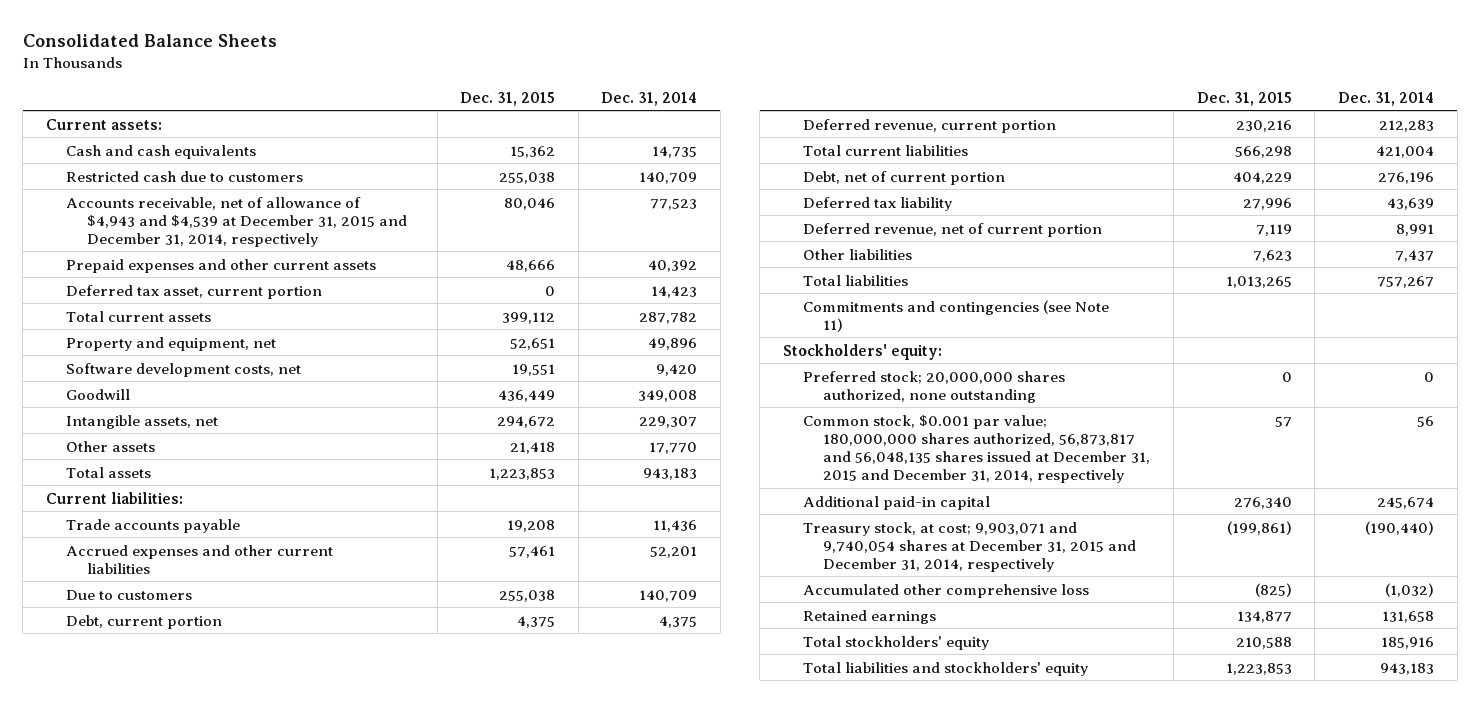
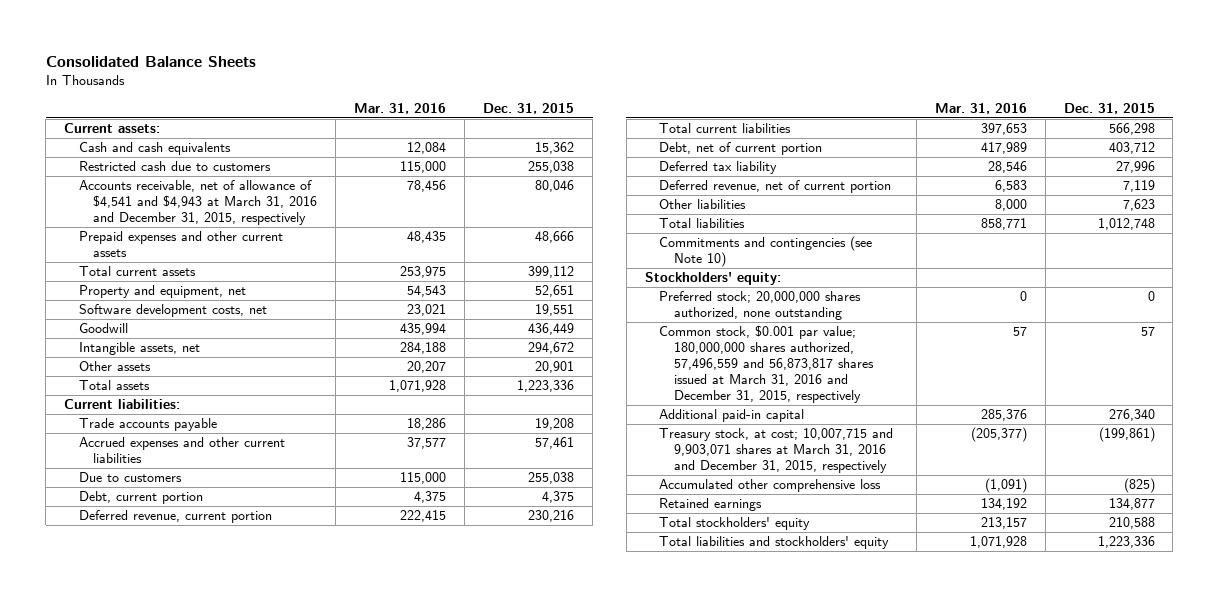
[601,91,698,106] Dec. 31, 2014 -> none
none -> [354,102,447,114] Mar. 31, 2016
[66,196,407,247] Accounts receivable, net of allowance of $4,943 and $4,539 at December 31, 2015 and December 31, 2014, respectively -> [78,180,318,226] Accounts receivable, net of allowance of $4,541 and $4,943 at March 31, 2016 and December 31, 2015, respectively
[66,284,323,299] Deferred tax asset, current portion -> none
[510,441,556,454] 21,418 -> [535,361,575,374] 20,901
[489,467,556,480] 1,223,853 -> [517,380,575,393] 1,223,336
[1232,171,1292,184] 404,229 -> [1108,142,1155,155] 403,712
[1225,275,1292,288] 1,013,265 -> [1097,218,1155,231] 1,012,748
[803,299,1110,332] Commitments and contingencies (see Note 11) -> [659,236,873,268] Commitments and contingencies (see Note 10)
[803,414,1151,483] Common stock, $0.001 par value; 180,000,000 shares authorized, 56,873,817 and 56,048,135 shares issued at December 31, 2015 and December 31, 2014, respectively -> [659,325,874,404] Common stock, $0.001 par value; 180,000,000 shares authorized, 57,496,559 and 56,873,817 shares issued at March 31, 2016 and December 31, 2015, respectively
[803,521,1137,572] Treasury stock, at cost; 9,903,071 and 9,740,054 shares at December 31, 2015 and December 31, 2014, respectively -> [659,428,894,474] Treasury stock, at cost; 10,007,715 and 9,903,071 shares at March 31, 2016 and December 31, 2015, respectively
[1225,662,1292,675] 1,223,853 -> [1097,536,1155,549] 1,223,336

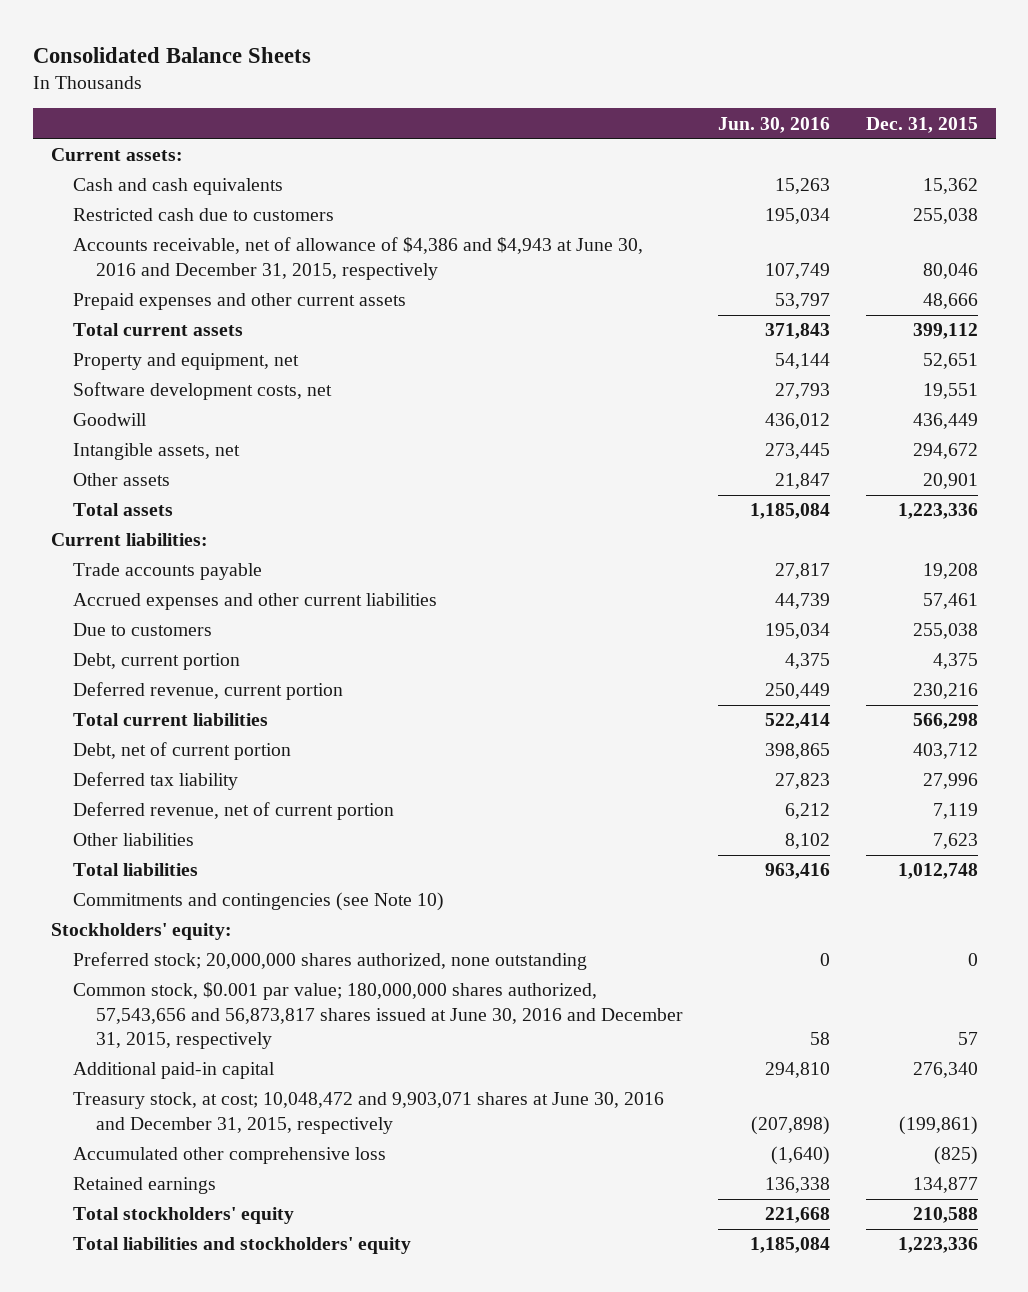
[354,102,447,114] Mar. 31, 2016 -> none
none -> [718,116,831,133] Jun. 30, 2016
[78,180,318,226] Accounts receivable, net of allowance of $4,541 and $4,943 at March 31, 2016 and December 31, 2015, respectively -> [73,237,644,280] Accounts receivable, net of allowance of $4,386 and $4,943 at June 30, 2016 and December 31, 2015, respectively
[659,325,874,404] Common stock, $0.001 par value; 180,000,000 shares authorized, 57,496,559 and 56,873,817 shares issued at March 31, 2016 and December 31, 2015, respectively -> [73,982,683,1050] Common stock, $0.001 par value; 180,000,000 shares authorized, 57,543,656 and 56,873,817 shares issued at June 30, 2016 and December 31, 2015, respectively
[659,428,894,474] Treasury stock, at cost; 10,007,715 and 9,903,071 shares at March 31, 2016 and December 31, 2015, respectively -> [73,1092,665,1134] Treasury stock, at cost; 10,048,472 and 9,903,071 shares at June 30, 2016 and December 31, 2015, respectively

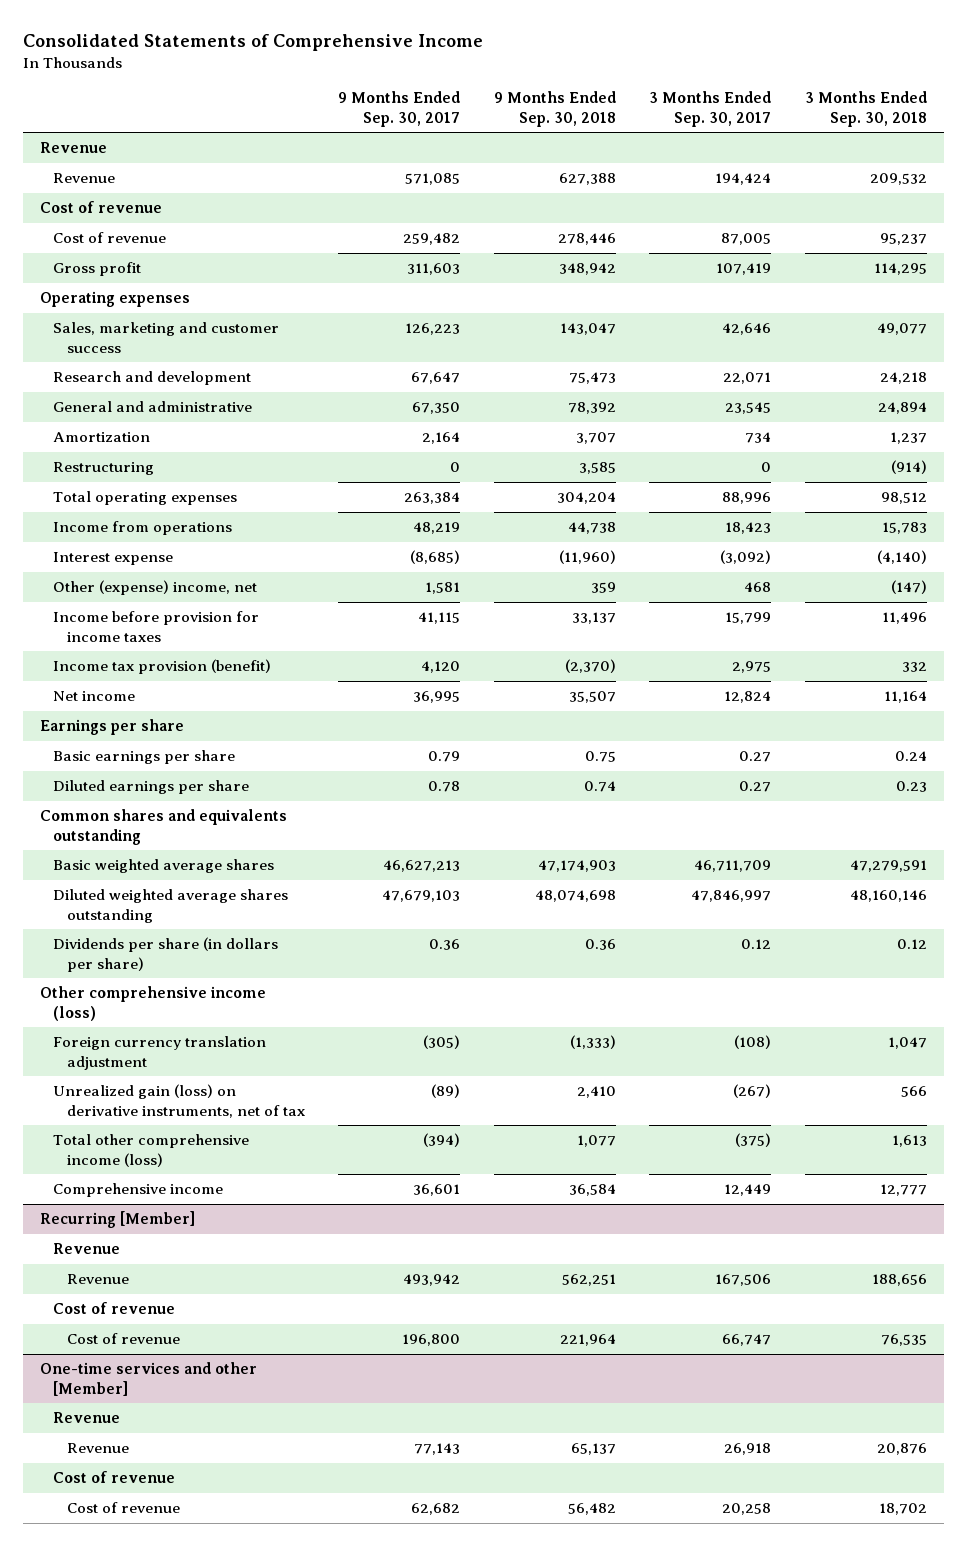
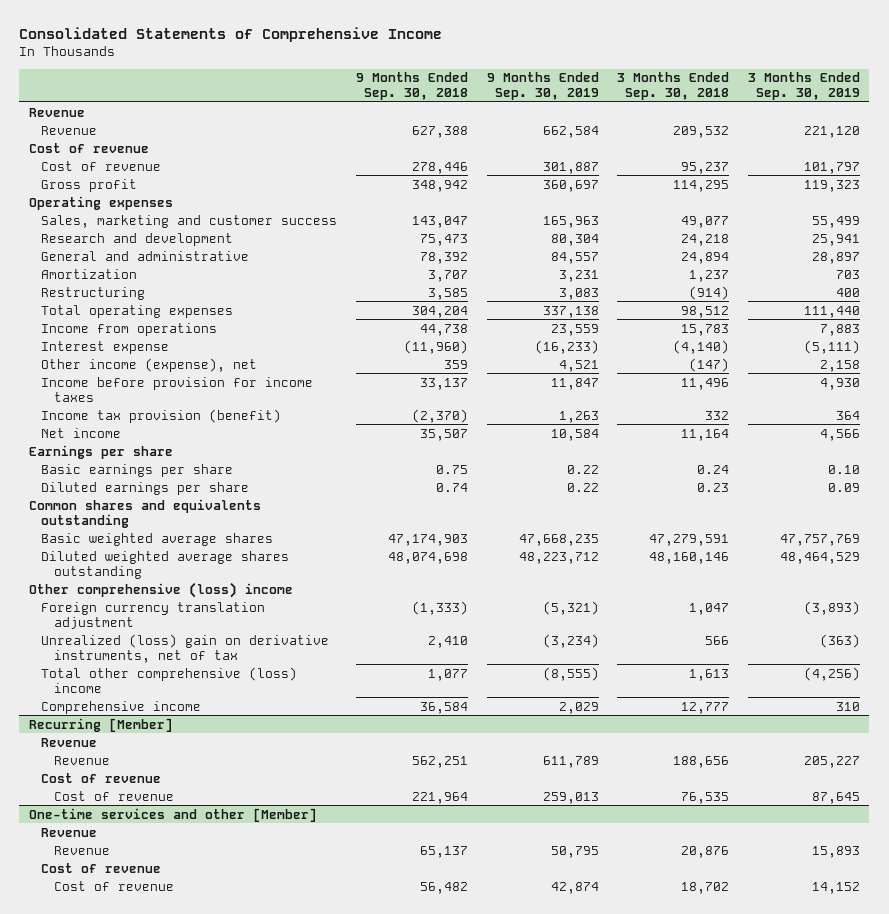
[338,91,461,127] 9 Months Ended Sep. 30, 2017 -> none
[649,91,772,127] 3 Months Ended Sep. 30, 2017 -> none
none -> [486,72,599,101] 9 Months Ended Sep. 30, 2019
none -> [748,72,861,101] 3 Months Ended Sep. 30, 2019
[53,580,258,596] Other (expense) income, net -> [41,357,258,372] Other income (expense), net
[53,937,279,972] Dividends per share (in dollars per share) -> none
[39,986,266,1021] Other comprehensive income (loss) -> [28,581,293,598] Other comprehensive (loss) income
[53,1084,305,1118] Unrealized gain (loss) on derivative instruments, net of tax -> [41,633,330,663] Unrealized (loss) gain on derivative instruments, net of tax
[53,1134,250,1167] Total other comprehensive income (loss) -> [41,666,298,693] Total other comprehensive (loss) income

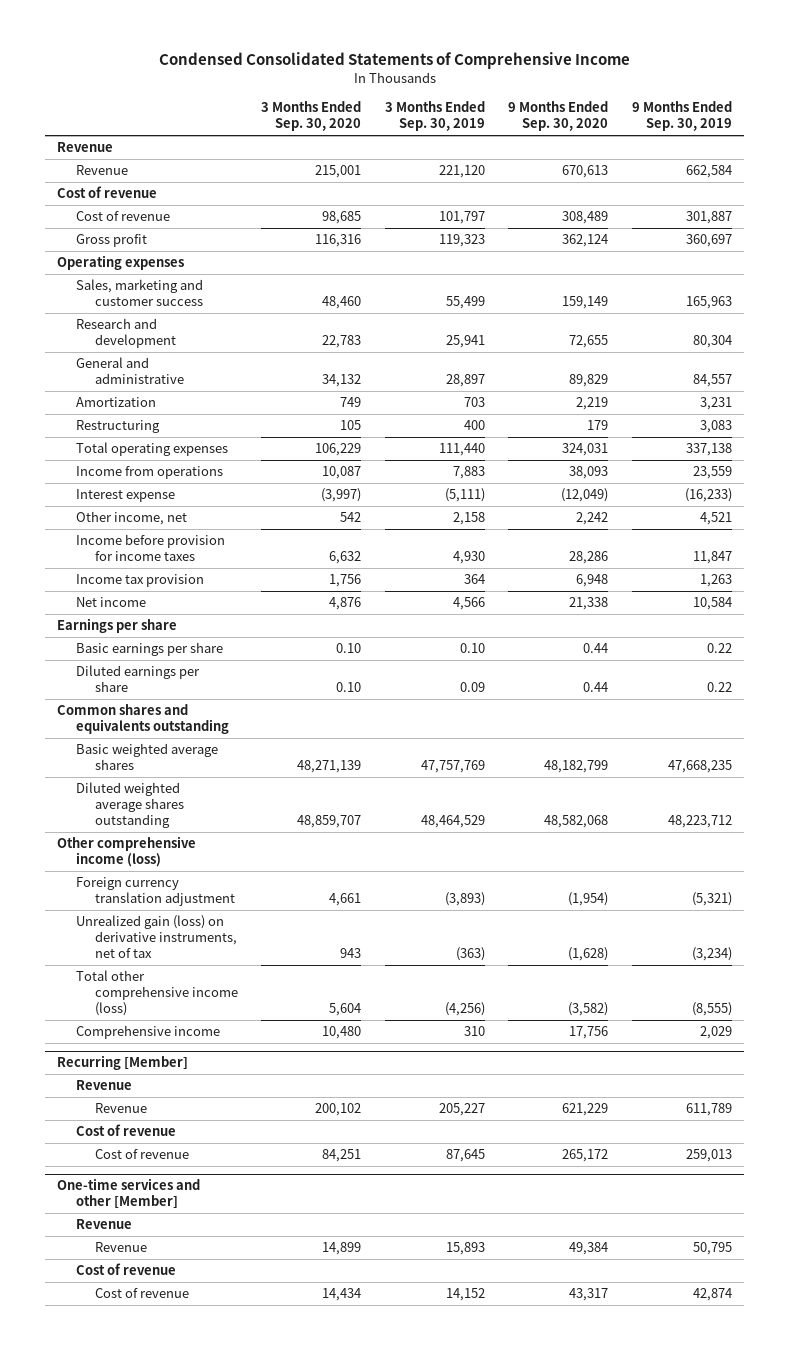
[19,26,443,42] Consolidated Statements of Comprehensive Income -> [158,52,630,70] Condensed Consolidated Statements of Comprehensive Income
[355,72,468,101] 9 Months Ended Sep. 30, 2018 -> none
[617,72,730,101] 3 Months Ended Sep. 30, 2018 -> none
none -> [261,101,362,132] 3 Months Ended Sep. 30, 2020
none -> [508,101,609,132] 9 Months Ended Sep. 30, 2020
[41,357,258,372] Other income (expense), net -> [75,511,187,526] Other income, net
[41,408,282,423] Income tax provision (benefit) -> [75,574,204,588] Income tax provision
[28,581,293,598] Other comprehensive (loss) income -> [57,836,197,868] Other comprehensive income (loss)
[41,633,330,663] Unrealized (loss) gain on derivative instruments, net of tax -> [75,915,237,959] Unrealized gain (loss) on derivative instruments, net of tax
[41,666,298,693] Total other comprehensive (loss) income -> [75,970,238,1017] Total other comprehensive income (loss)

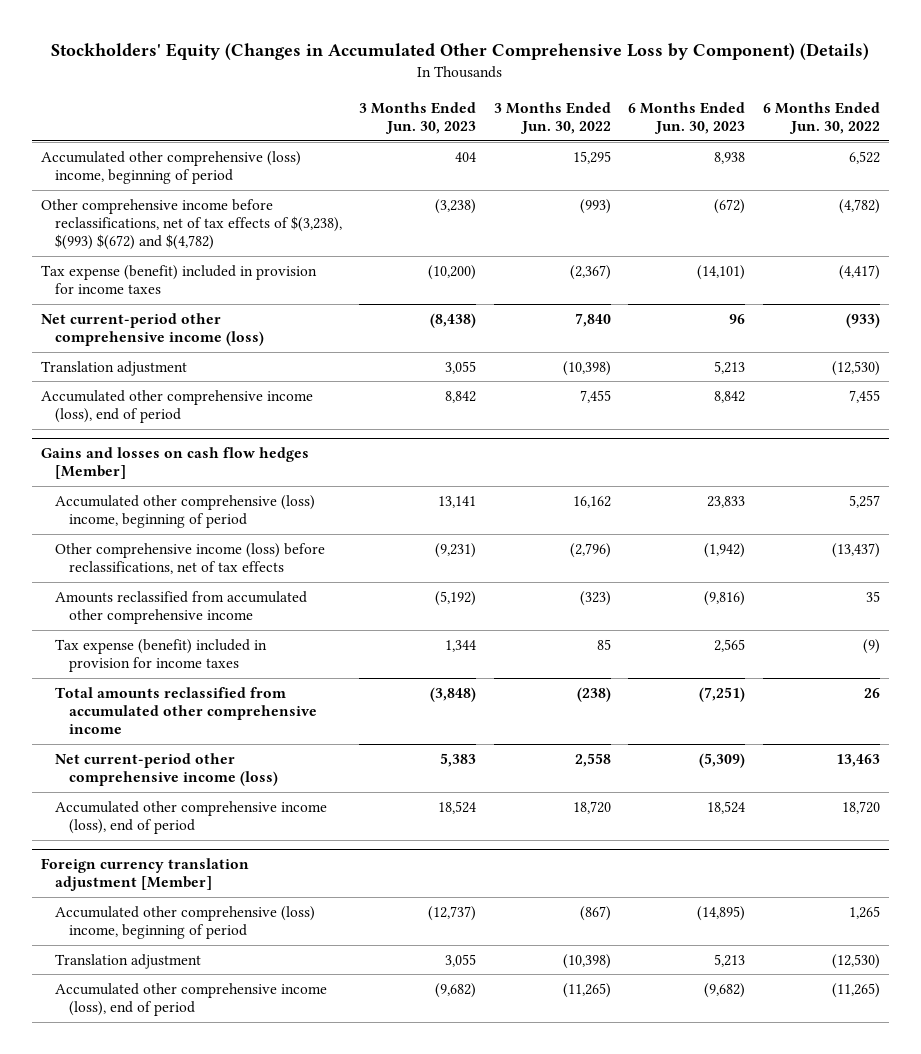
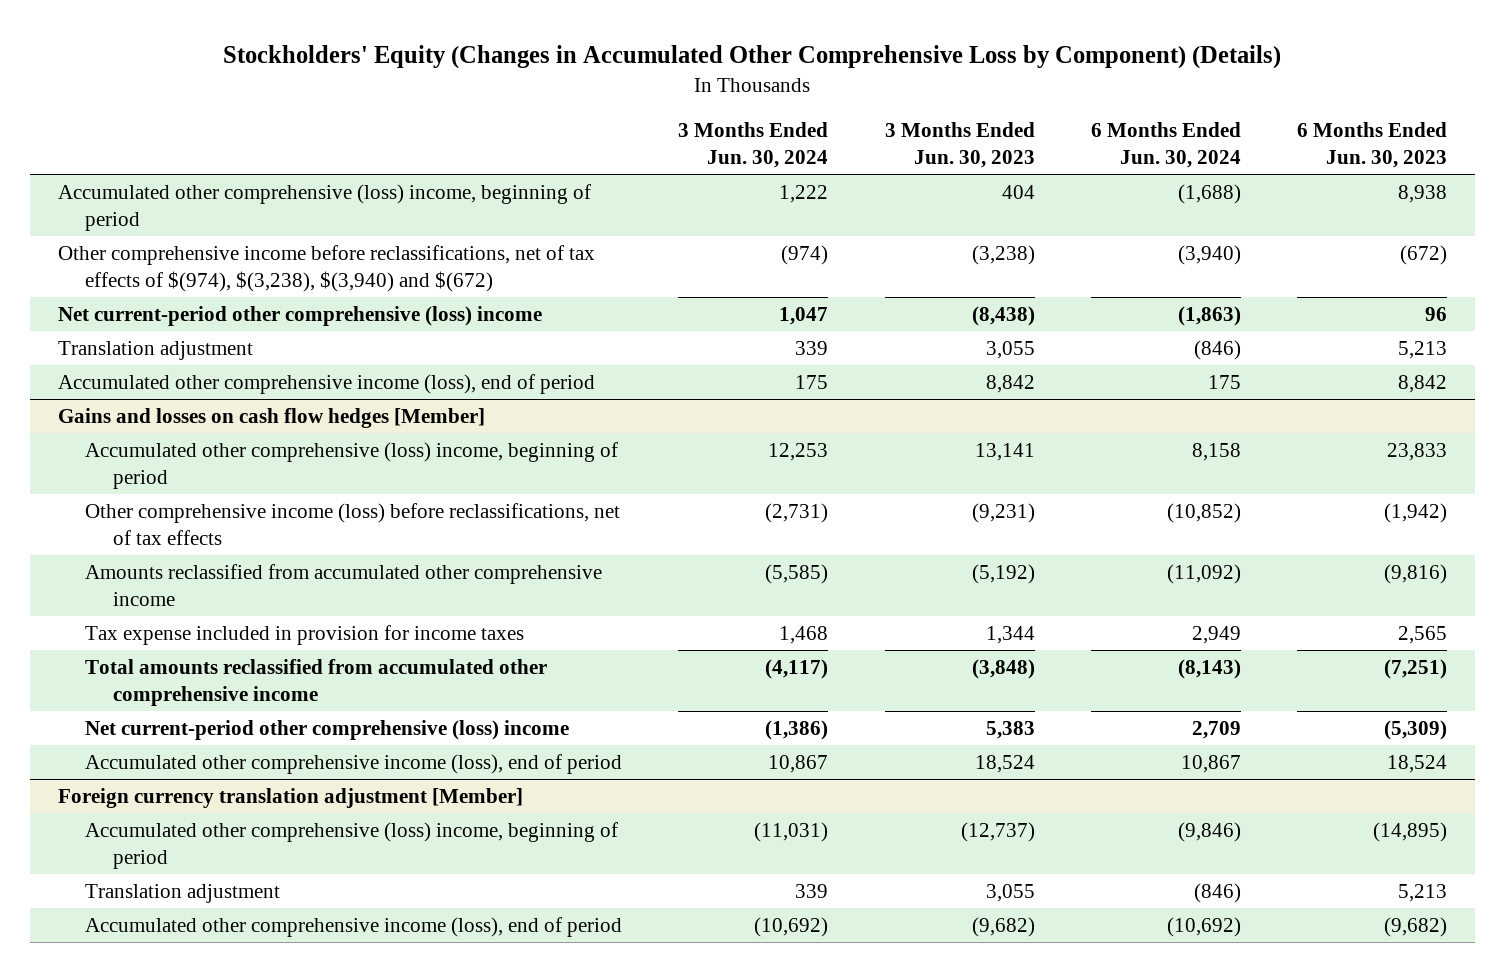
[493,101,611,134] 3 Months Ended Jun. 30, 2022 -> none
[762,101,880,134] 6 Months Ended Jun. 30, 2022 -> none
none -> [678,122,829,168] 3 Months Ended Jun. 30, 2024
none -> [1090,122,1241,168] 6 Months Ended Jun. 30, 2024
[40,264,317,295] Tax expense (benefit) included in provision for income taxes -> none
[40,198,343,251] Other comprehensive income before reclassifications, net of tax effects of $(3,238), $(993) $(672) and $(4,782) -> [58,245,596,292] Other comprehensive income before reclassifications, net of tax effects of $(974), $(3,238), $(3,940) and $(672)
[40,312,265,347] Net current-period other comprehensive income (loss) -> [58,306,543,327] Net current-period other comprehensive (loss) income
[55,638,268,673] Tax expense (benefit) included in provision for income taxes -> [85,625,525,646] Tax expense included in provision for income taxes
[55,752,279,787] Net current-period other comprehensive income (loss) -> [85,720,570,741] Net current-period other comprehensive (loss) income

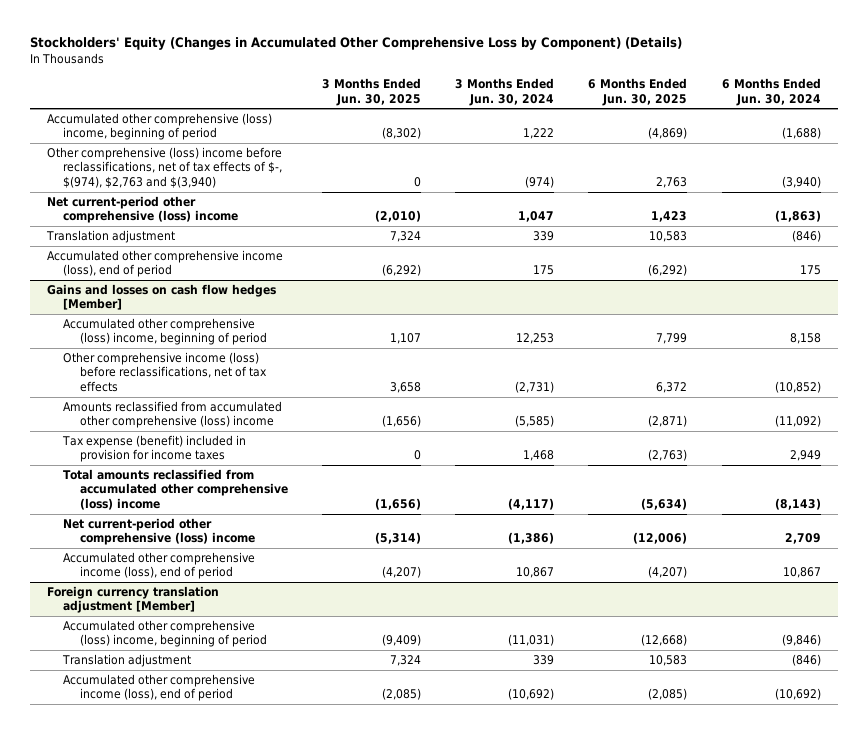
[884,122,1035,168] 3 Months Ended Jun. 30, 2023 -> none
[1296,122,1447,168] 6 Months Ended Jun. 30, 2023 -> none
none -> [321,78,421,106] 3 Months Ended Jun. 30, 2025
none -> [588,78,688,106] 6 Months Ended Jun. 30, 2025
[58,245,596,292] Other comprehensive income before reclassifications, net of tax effects of $(974), $(3,238), $(3,940) and $(672) -> [46,147,283,188] Other comprehensive (loss) income before reclassifications, net of tax effects of $-, $(974), $2,763 and $(3,940)
[85,564,603,606] Amounts reclassified from accumulated other comprehensive income -> [63,401,283,429] Amounts reclassified from accumulated other comprehensive (loss) income
[85,625,525,646] Tax expense included in provision for income taxes -> [62,435,247,463] Tax expense (benefit) included in provision for income taxes
[85,659,548,706] Total amounts reclassified from accumulated other comprehensive income -> [63,469,288,510] Total amounts reclassified from accumulated other comprehensive (loss) income

